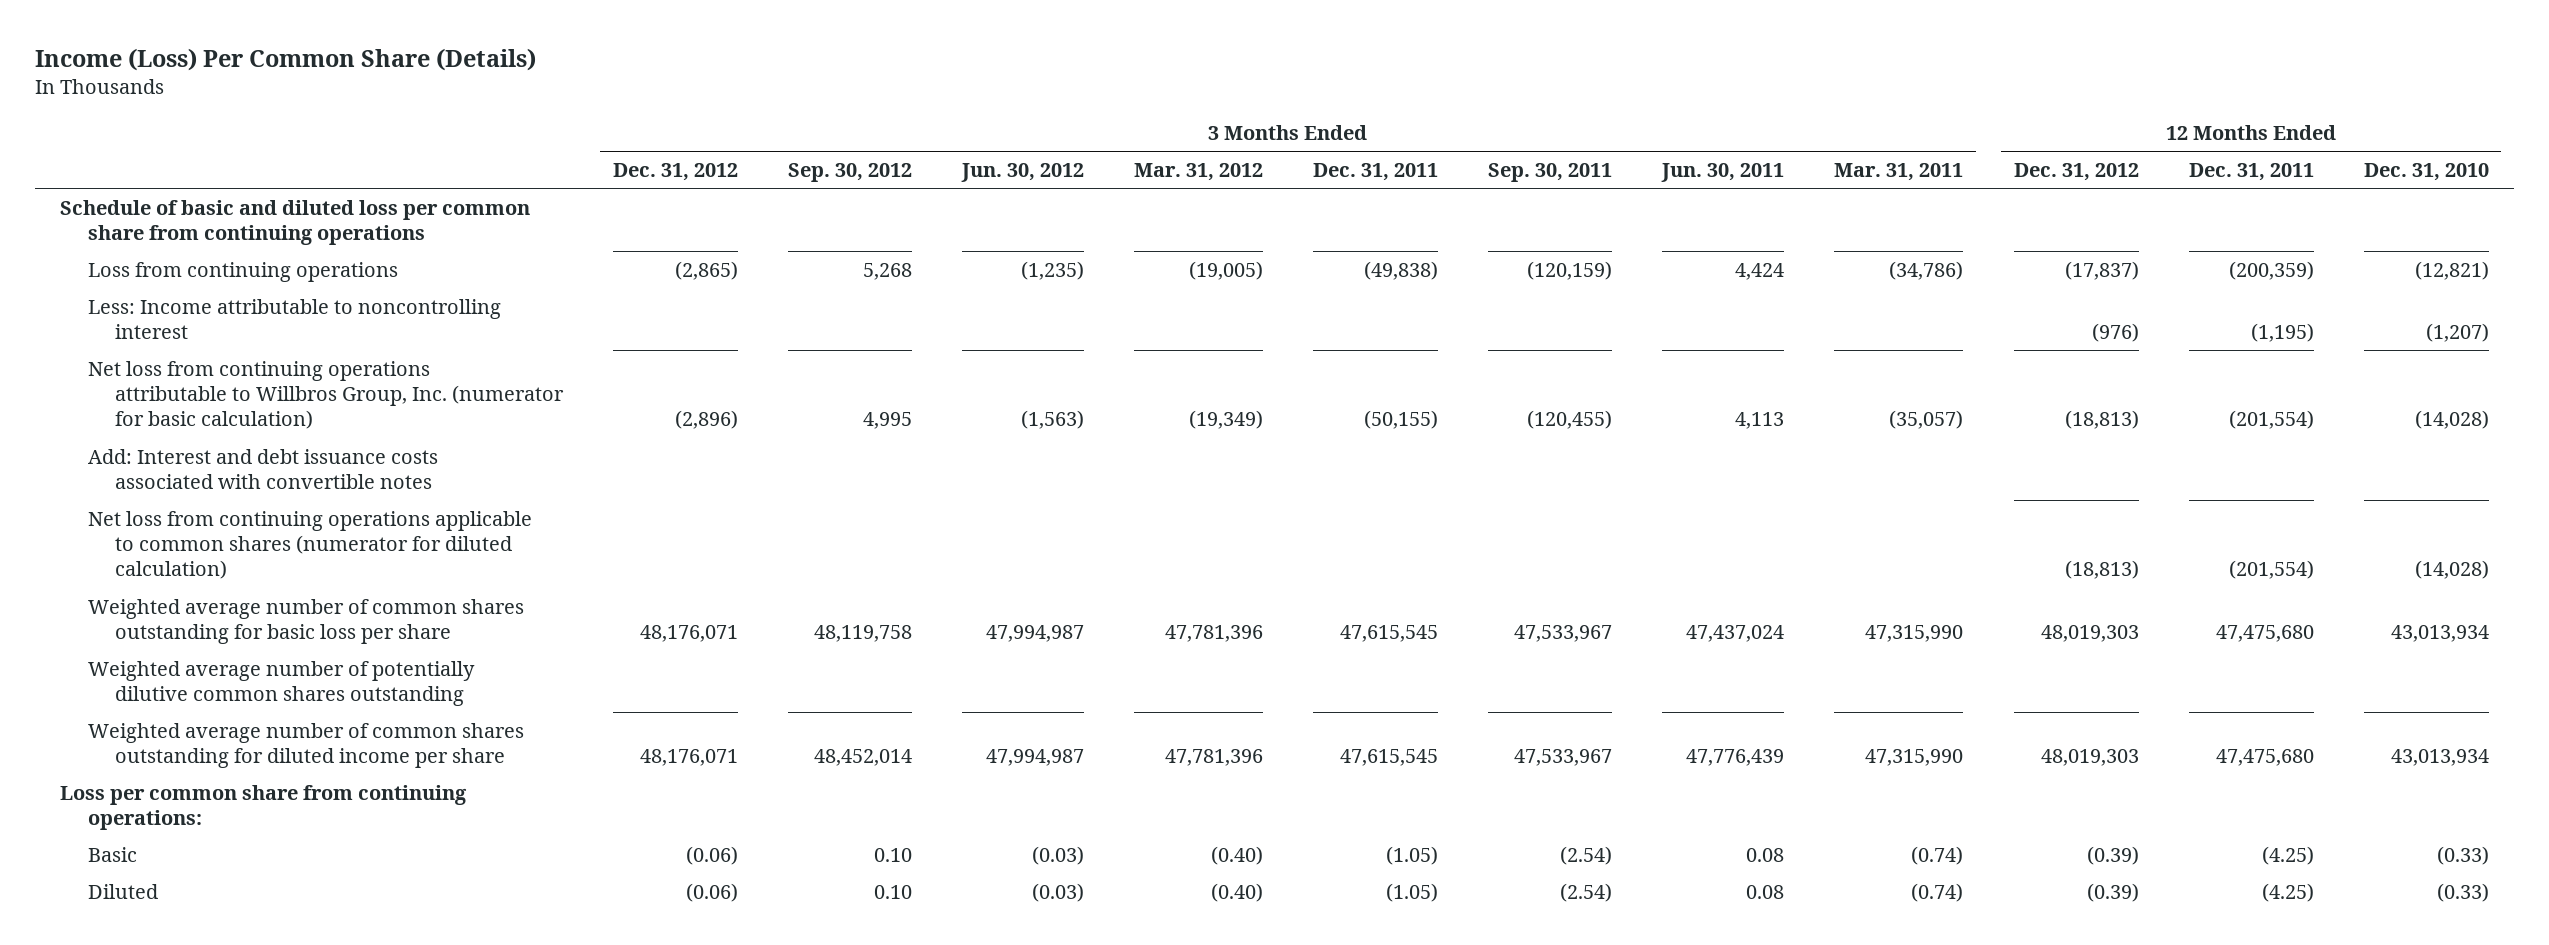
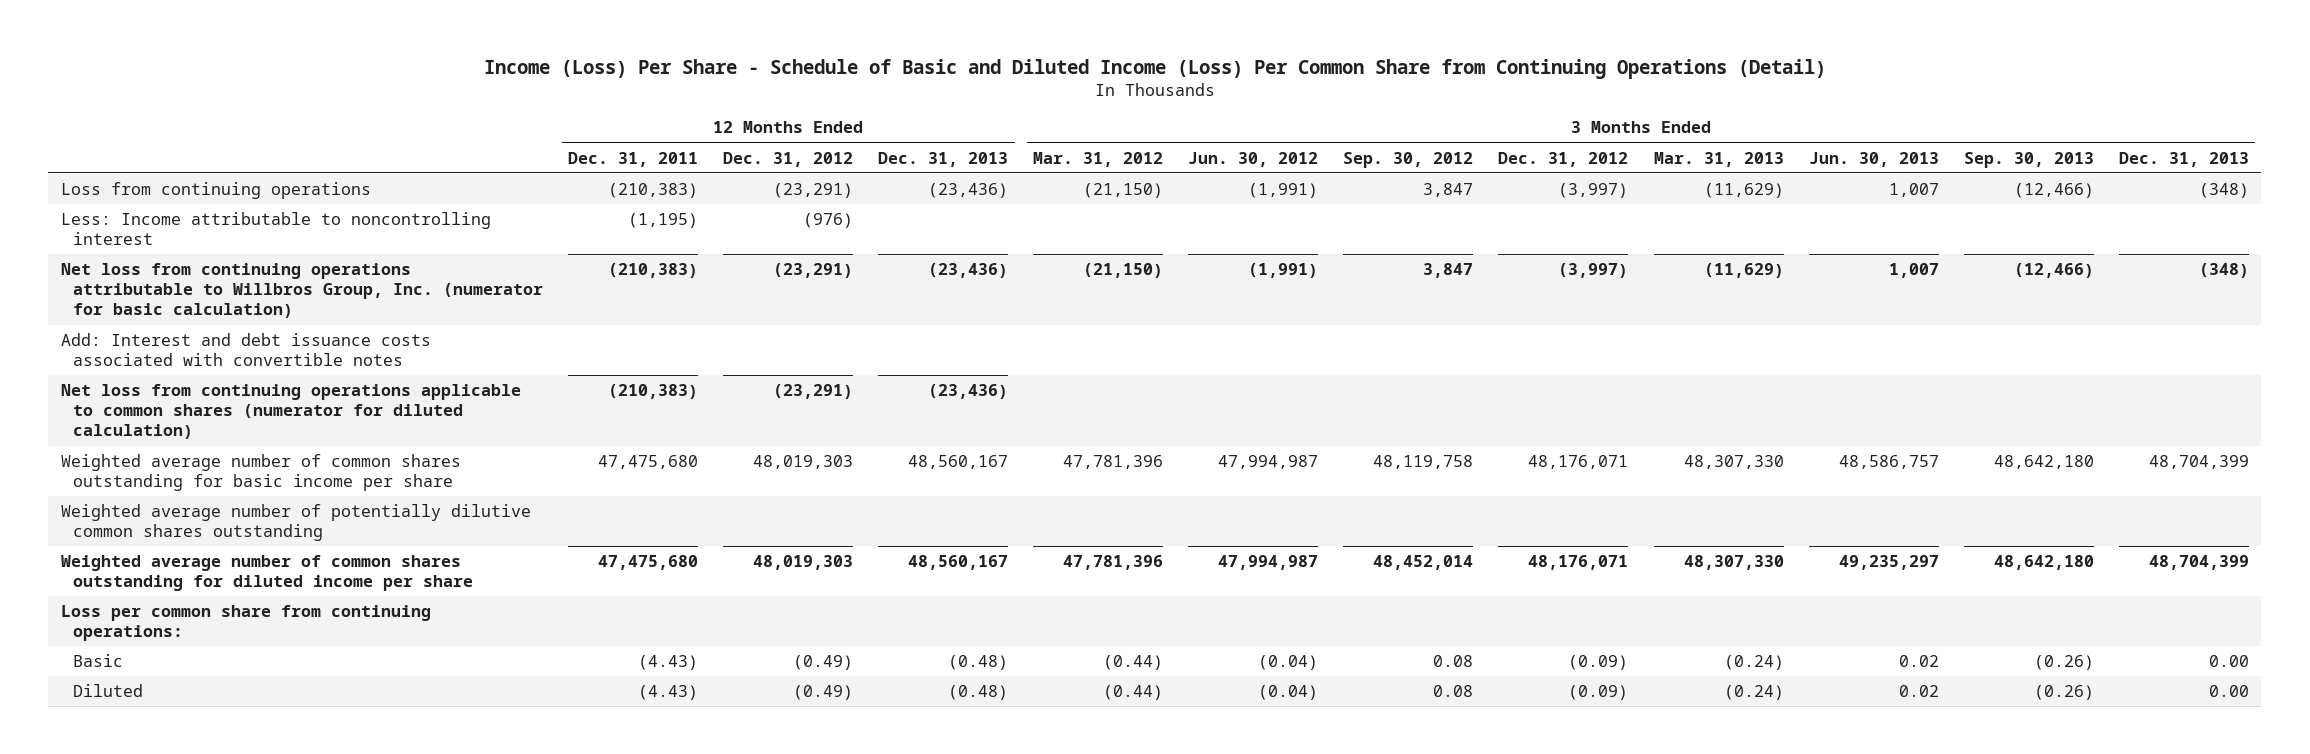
[35,47,537,71] Income (Loss) Per Common Share (Details) -> [483,58,1826,79] Income (Loss) Per Share - Schedule of Basic and Diluted Income (Loss) Per Common Share from Continuing Operations (Detail)
[1313,163,1439,182] Dec. 31, 2011 -> none
[1488,163,1613,183] Sep. 30, 2011 -> none
[1661,163,1785,183] Jun. 30, 2011 -> none
[1834,163,1964,182] Mar. 31, 2011 -> none
[2363,163,2489,182] Dec. 31, 2010 -> none
none -> [878,151,1009,167] Dec. 31, 2013
none -> [1653,151,1784,167] Mar. 31, 2013
none -> [1808,151,1939,167] Jun. 30, 2013
none -> [1963,151,2094,168] Sep. 30, 2013
none -> [2118,151,2249,167] Dec. 31, 2013
[60,199,531,246] Schedule of basic and diluted loss per common share from continuing operations -> none
[674,260,738,280] (2,865) -> [1558,183,1629,199] (3,997)
[862,262,912,280] 5,268 -> [1423,183,1474,198] 3,847
[1020,260,1084,280] (1,235) -> [1248,183,1319,199] (1,991)
[1189,260,1264,280] (19,005) -> [1083,183,1164,199] (21,150)
[2064,260,2139,280] (17,837) -> [773,183,854,199] (23,291)
[2228,260,2314,280] (200,359) -> [608,183,699,199] (210,383)
[674,410,738,430] (2,896) -> [1558,263,1629,279] (3,997)
[862,412,912,430] 4,995 -> [1423,263,1474,279] 3,847
[1020,410,1084,430] (1,563) -> [1248,263,1319,279] (1,991)
[1189,410,1264,430] (19,349) -> [1083,263,1164,279] (21,150)
[2064,410,2139,430] (18,813) -> [773,263,854,279] (23,291)
[2228,410,2314,430] (201,554) -> [608,263,699,279] (210,383)
[2064,560,2139,580] (18,813) -> [773,384,854,400] (23,291)
[2228,560,2314,580] (201,554) -> [608,384,699,400] (210,383)
[87,598,524,645] Weighted average number of common shares outstanding for basic loss per share -> [60,454,461,492] Weighted average number of common shares outstanding for basic income per share
[685,845,738,865] (0.06) -> [1568,655,1629,671] (0.09)
[873,847,912,862] 0.10 -> [1433,655,1474,668] 0.08
[1031,845,1084,865] (0.03) -> [1258,655,1319,671] (0.04)
[1211,845,1264,865] (0.40) -> [1103,655,1164,671] (0.44)
[2086,845,2139,865] (0.39) -> [793,655,854,671] (0.49)
[2261,845,2314,865] (4.25) -> [638,655,699,671] (4.43)
[685,882,738,902] (0.06) -> [1568,685,1629,701] (0.09)
[873,884,912,899] 0.10 -> [1433,685,1474,698] 0.08
[1031,882,1084,902] (0.03) -> [1258,685,1319,701] (0.04)
[1211,882,1264,902] (0.40) -> [1103,685,1164,701] (0.44)
[2086,882,2139,902] (0.39) -> [793,685,854,701] (0.49)
[2261,882,2314,902] (4.25) -> [638,685,699,701] (4.43)

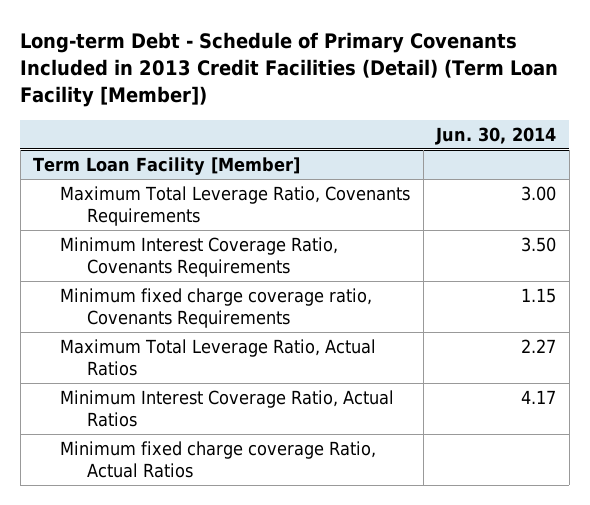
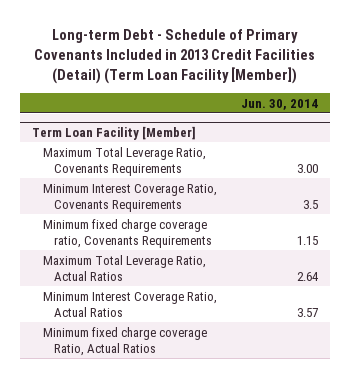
[521,236,557,252] 3.50 -> [303,199,319,209] 3.5
[521,338,557,353] 2.27 -> [297,271,320,281] 2.64
[521,389,557,404] 4.17 -> [297,307,319,317] 3.57

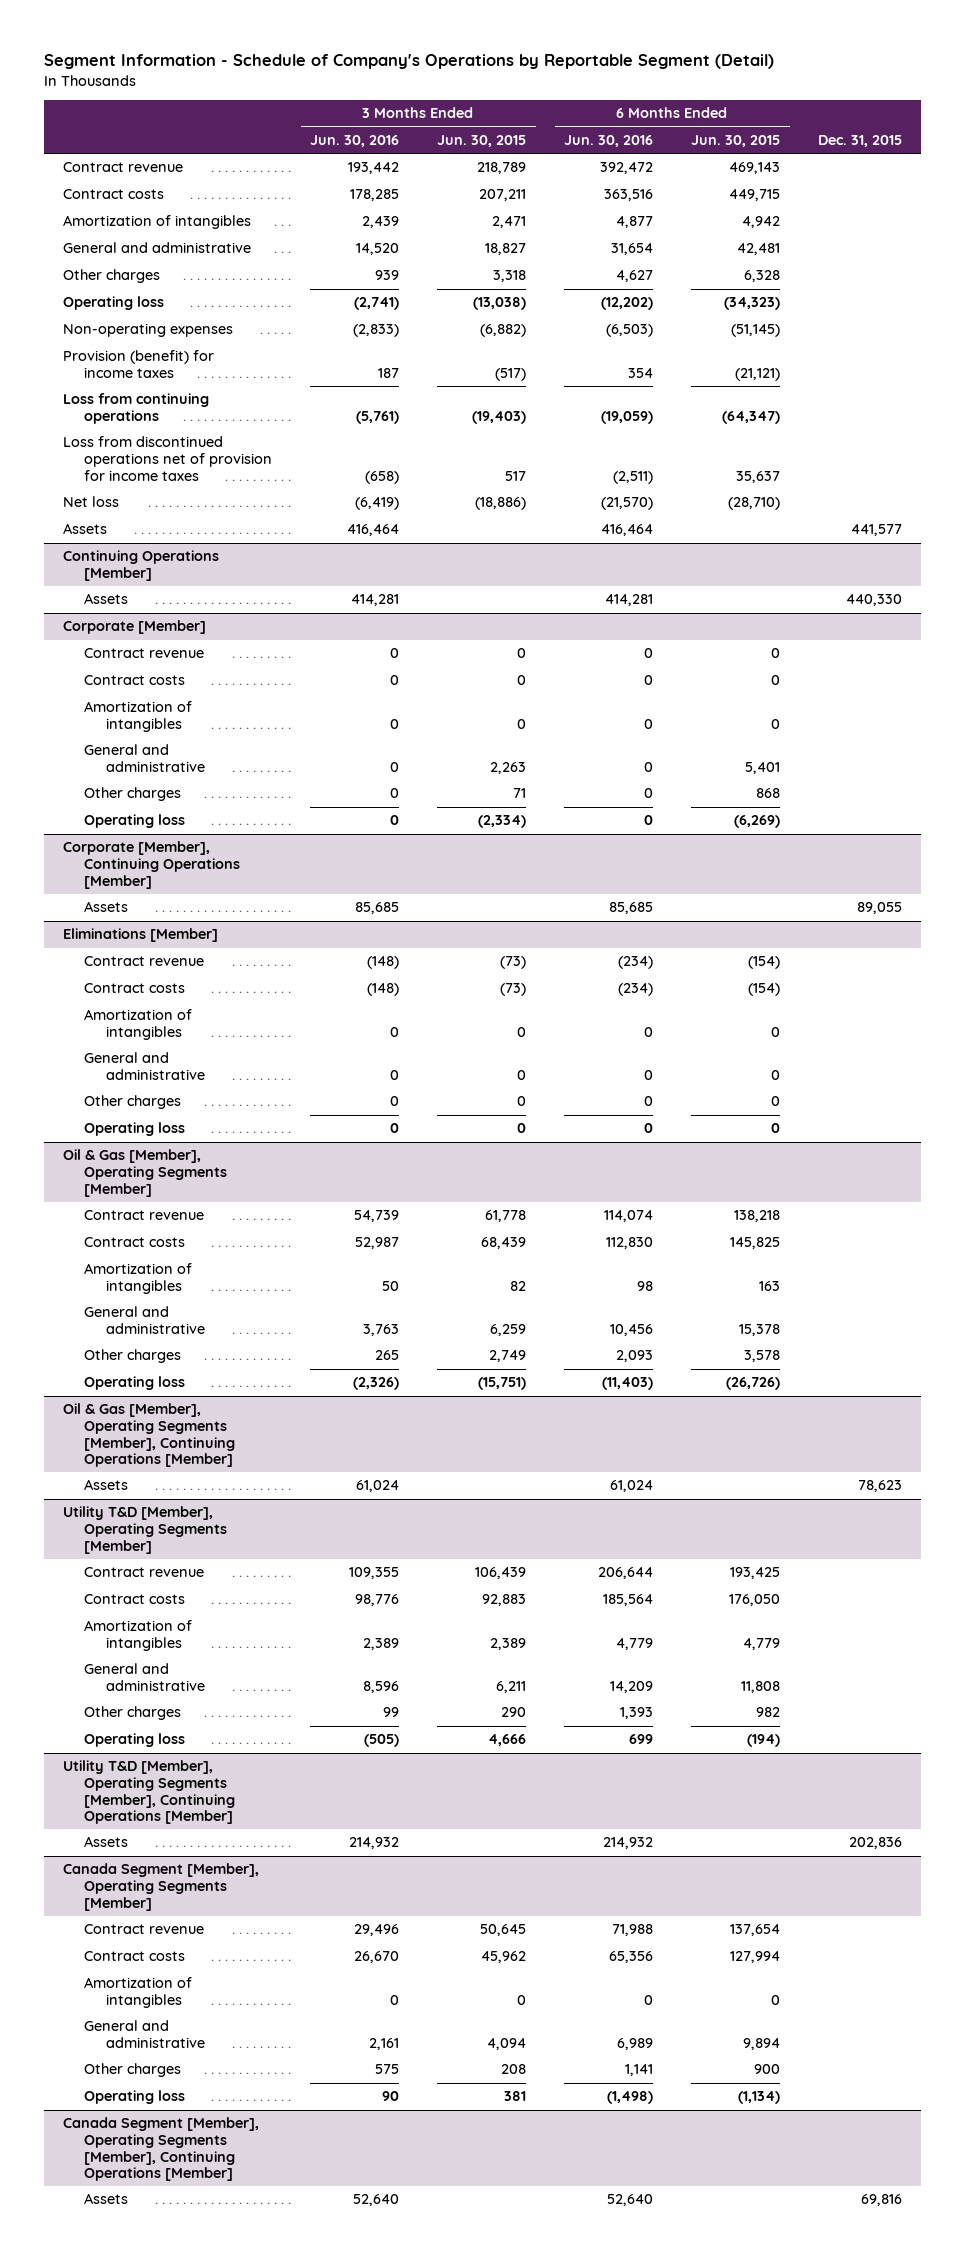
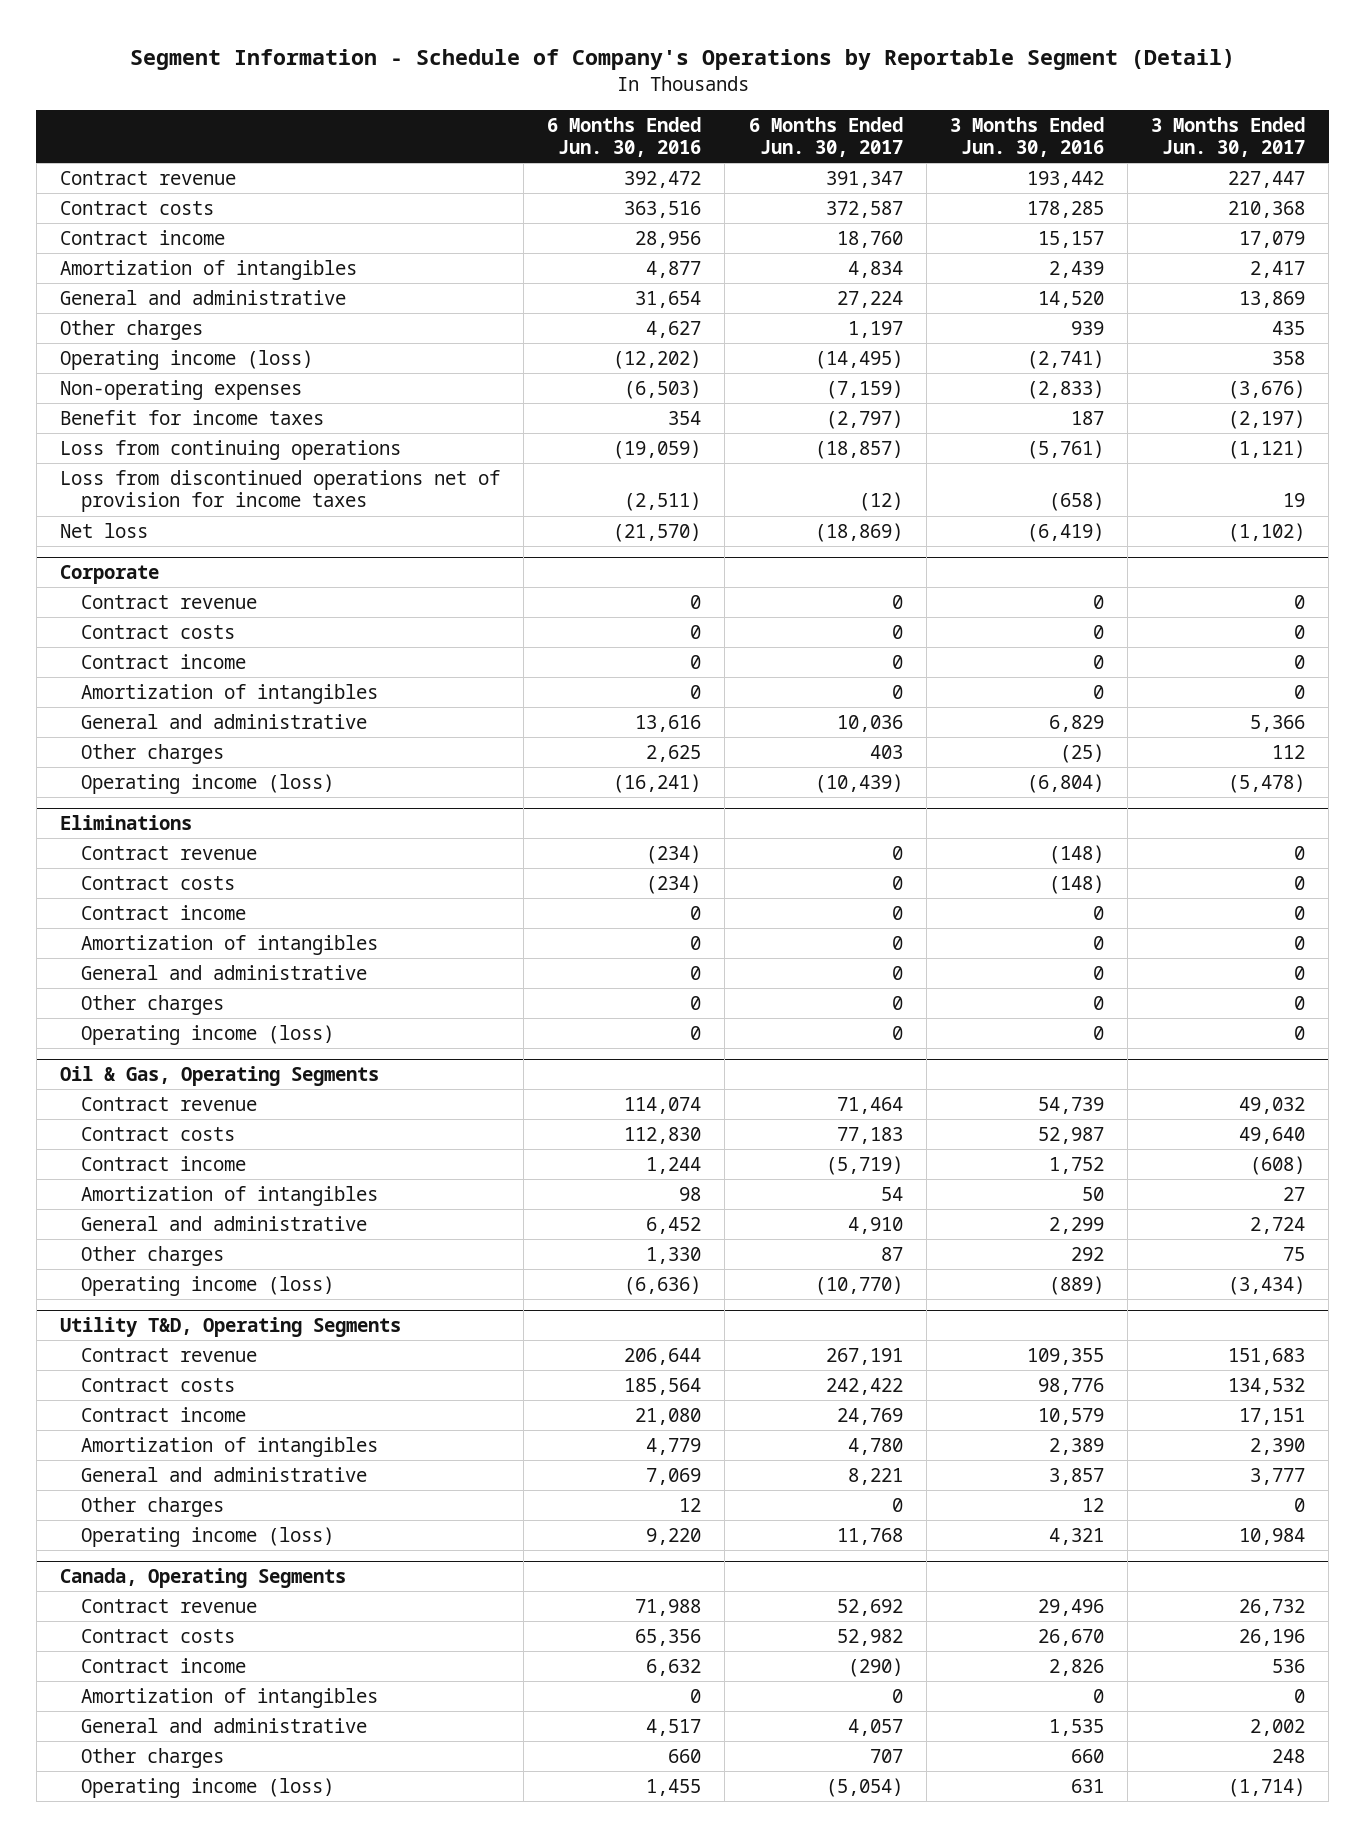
[437,135,527,148] Jun. 30, 2015 -> none
[691,135,781,148] Jun. 30, 2015 -> none
[818,135,903,148] Dec. 31, 2015 -> none
none -> [748,116,903,158] 6 Months Ended Jun. 30, 2017
none -> [1151,116,1306,158] 3 Months Ended Jun. 30, 2017
none -> [59,229,225,245] Contract income
[63,296,165,311] Operating loss -> [59,349,313,370] Operating income (loss)
[63,350,215,379] Provision (benefit) for income taxes -> [59,409,324,425] Benefit for income taxes
[63,523,108,535] Assets -> none
[63,550,220,582] Continuing Operations [Member] -> none
[84,593,129,605] Assets -> none
[63,620,207,635] Corporate [Member] -> [59,565,159,585] Corporate
none -> [81,653,247,669] Contract income
[63,841,241,889] Corporate [Member], Continuing Operations [Member] -> none
[84,901,129,913] Assets -> none
[390,762,400,773] 0 -> [1048,714,1104,732] 6,829
[644,762,654,773] 0 -> [635,714,702,732] 13,616
[390,788,400,799] 0 -> [1059,743,1104,763] (25)
[644,788,654,799] 0 -> [646,744,702,762] 2,625
[84,814,186,829] Operating loss -> [81,773,335,794] Operating income (loss)
[390,815,400,826] 0 -> [1026,773,1104,793] (6,804)
[644,815,654,826] 0 -> [613,773,702,793] (16,241)
[63,928,219,943] Eliminations [Member] -> [59,815,192,831] Eliminations
none -> [81,904,247,920] Contract income
[84,1122,186,1137] Operating loss -> [81,1024,335,1045] Operating income (loss)
[63,1149,228,1197] Oil & Gas [Member], Operating Segments [Member] -> [59,1066,379,1087] Oil & Gas, Operating Segments
none -> [81,1155,247,1171] Contract income
[63,1403,236,1468] Oil & Gas [Member], Operating Segments [Member], Continuing Operations [Member] -> none
[84,1479,129,1491] Assets -> none
[363,1324,400,1337] 3,763 -> [1048,1216,1104,1234] 2,299
[610,1324,654,1337] 10,456 -> [646,1216,702,1234] 6,452
[375,1350,400,1361] 265 -> [1070,1246,1104,1261] 292
[616,1350,654,1363] 2,093 -> [646,1246,702,1264] 1,330
[84,1376,186,1391] Operating loss -> [81,1275,335,1296] Operating income (loss)
[353,1377,400,1391] (2,326) -> [1048,1275,1104,1295] (889)
[602,1377,654,1391] (11,403) -> [624,1275,702,1295] (6,636)
[63,1506,228,1554] Utility T&D [Member], Operating Segments [Member] -> [59,1317,401,1338] Utility T&D, Operating Segments
none -> [81,1406,247,1422] Contract income
[63,1760,236,1825] Utility T&D [Member], Operating Segments [Member], Continuing Operations [Member] -> none
[84,1836,129,1848] Assets -> none
[363,1681,400,1694] 8,596 -> [1048,1467,1104,1485] 3,857
[610,1681,654,1694] 14,209 -> [646,1467,702,1485] 7,069
[383,1707,400,1718] 99 -> [1081,1497,1104,1512] 12
[620,1707,654,1720] 1,393 -> [679,1497,702,1512] 12
[84,1733,186,1748] Operating loss -> [81,1526,335,1547] Operating income (loss)
[364,1734,400,1748] (505) -> [1048,1527,1104,1545] 4,321
[629,1734,654,1745] 699 -> [646,1527,702,1545] 9,220
[63,1863,260,1911] Canada Segment [Member], Operating Segments [Member] -> [59,1568,346,1589] Canada, Operating Segments
none -> [81,1657,247,1673] Contract income
[63,2117,260,2182] Canada Segment [Member], Operating Segments [Member], Continuing Operations [Member] -> none
[84,2193,129,2205] Assets -> none
[369,2038,400,2051] 2,161 -> [1048,1718,1104,1736] 1,535
[617,2038,654,2051] 6,989 -> [646,1718,702,1736] 4,517
[375,2064,400,2075] 575 -> [1070,1748,1104,1763] 660
[625,2064,654,2077] 1,141 -> [668,1748,702,1763] 660
[84,2090,186,2105] Operating loss -> [81,1777,335,1798] Operating income (loss)
[382,2091,400,2102] 90 -> [1070,1778,1104,1793] 631
[607,2091,654,2105] (1,498) -> [646,1778,702,1796] 1,455

